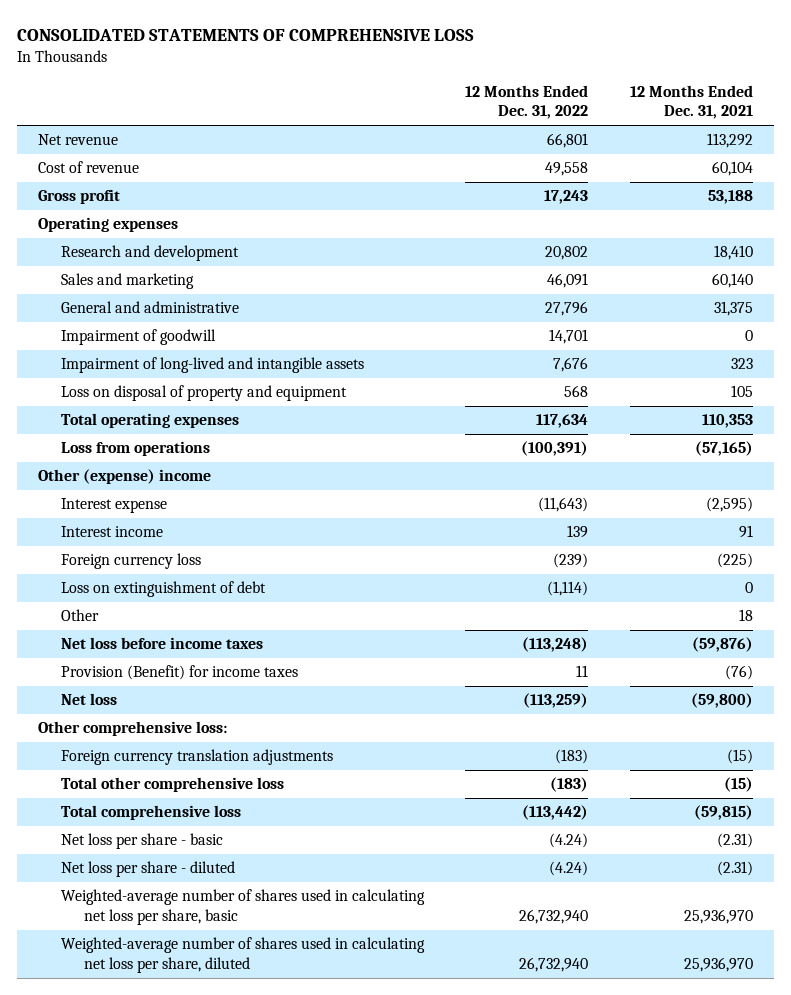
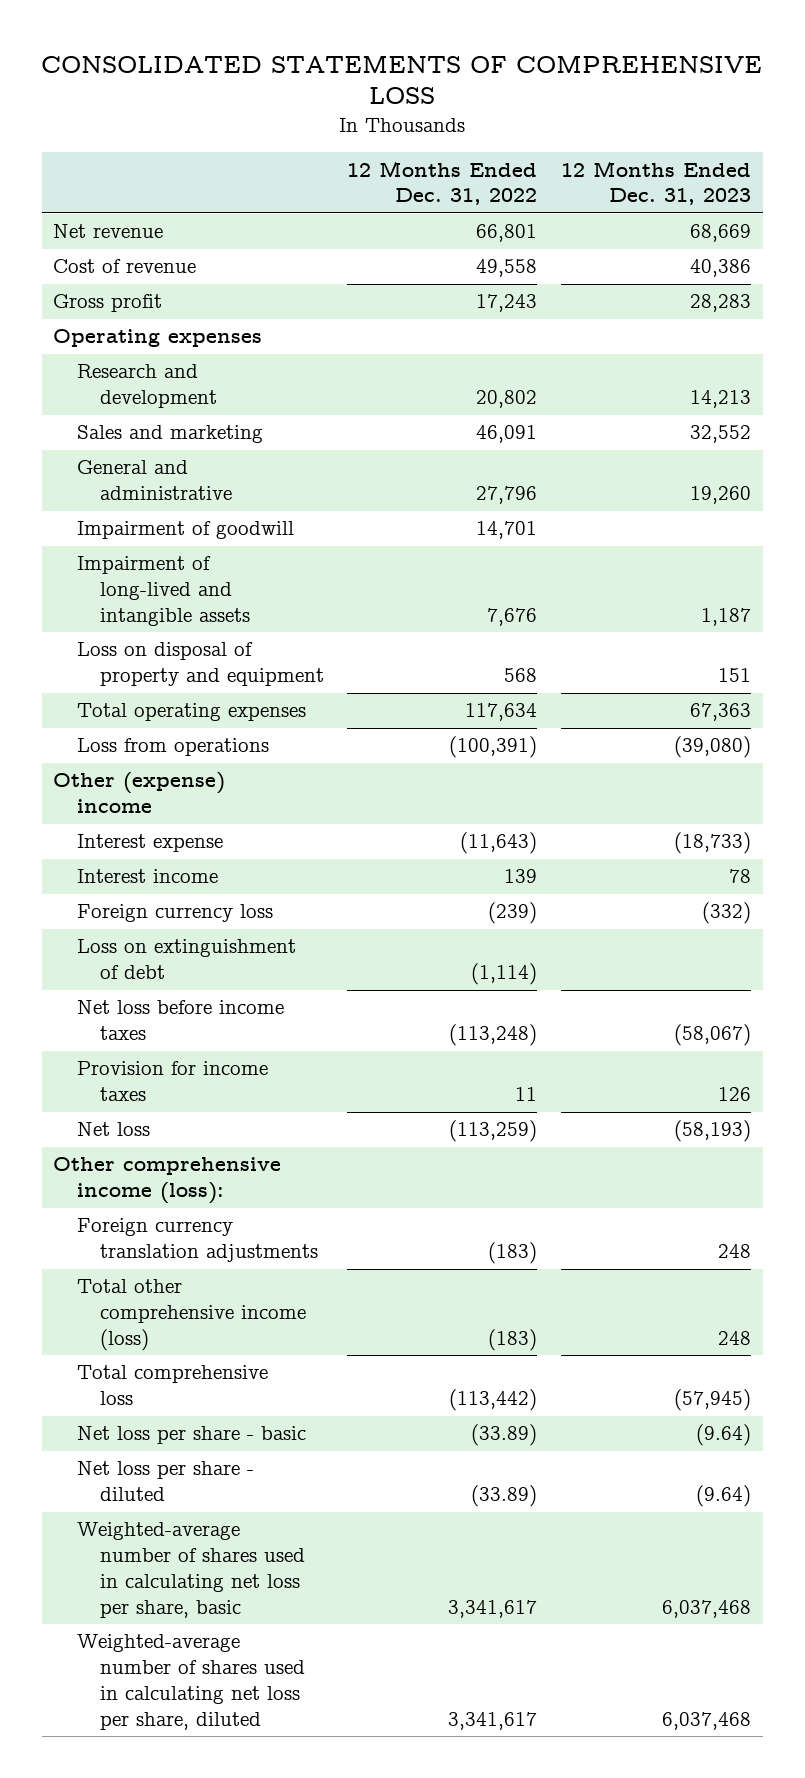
[629,84,753,120] 12 Months Ended Dec. 31, 2021 -> none
none -> [561,160,752,206] 12 Months Ended Dec. 31, 2023
[60,609,99,622] Other -> none
[60,665,298,681] Provision (Benefit) for income taxes -> [76,1061,268,1102] Provision for income taxes
[37,721,227,737] Other comprehensive loss: -> [53,1157,282,1205] Other comprehensive income (loss):
[60,777,284,793] Total other comprehensive loss -> [76,1279,306,1351] Total other comprehensive income (loss)
[549,833,589,849] (4.24) -> [471,1424,538,1447] (33.89)
[549,861,589,877] (4.24) -> [471,1485,538,1508] (33.89)
[519,908,589,924] 26,732,940 -> [448,1599,538,1618] 3,341,617
[519,956,589,972] 26,732,940 -> [448,1711,538,1730] 3,341,617

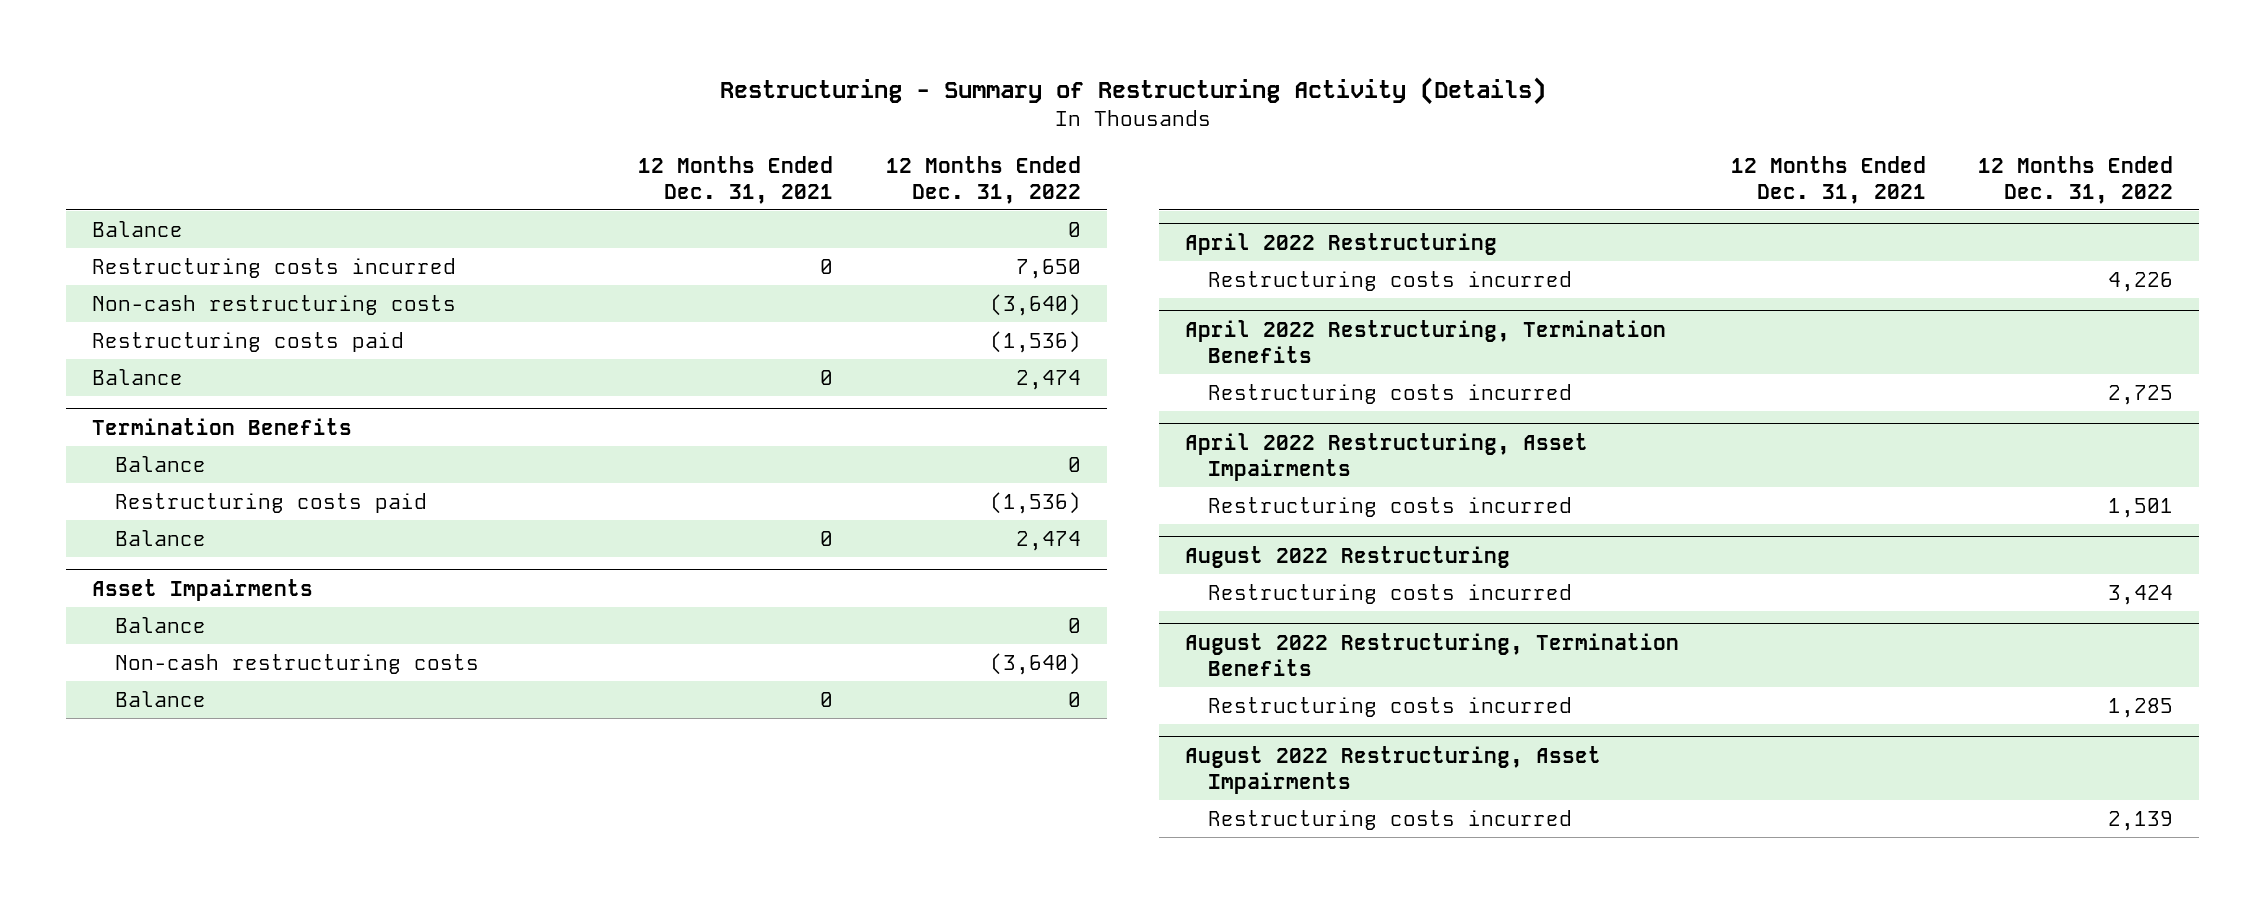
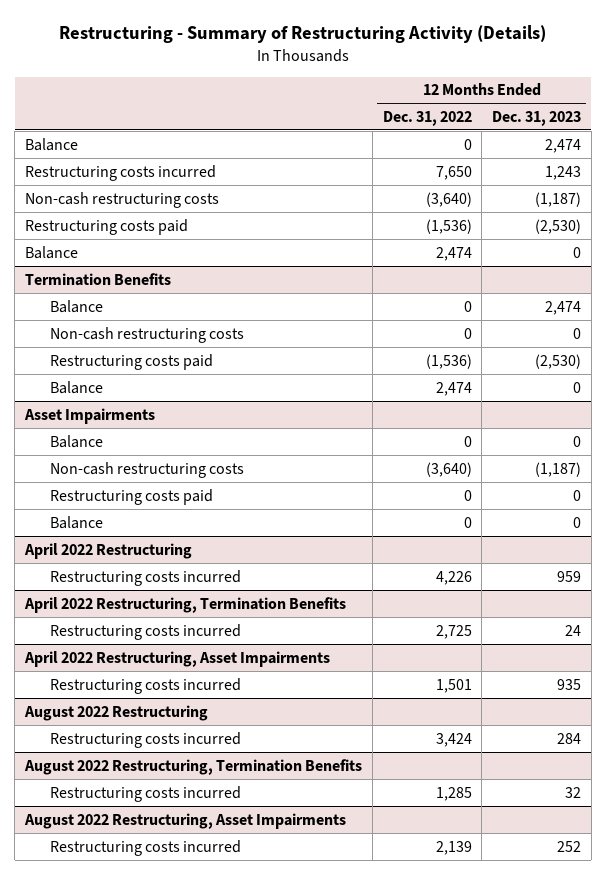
[638,155,834,204] 12 Months Ended Dec. 31, 2021 -> none
none -> [492,110,582,126] Dec. 31, 2023
none -> [49,326,244,343] Non-cash restructuring costs
none -> [49,488,213,505] Restructuring costs paid

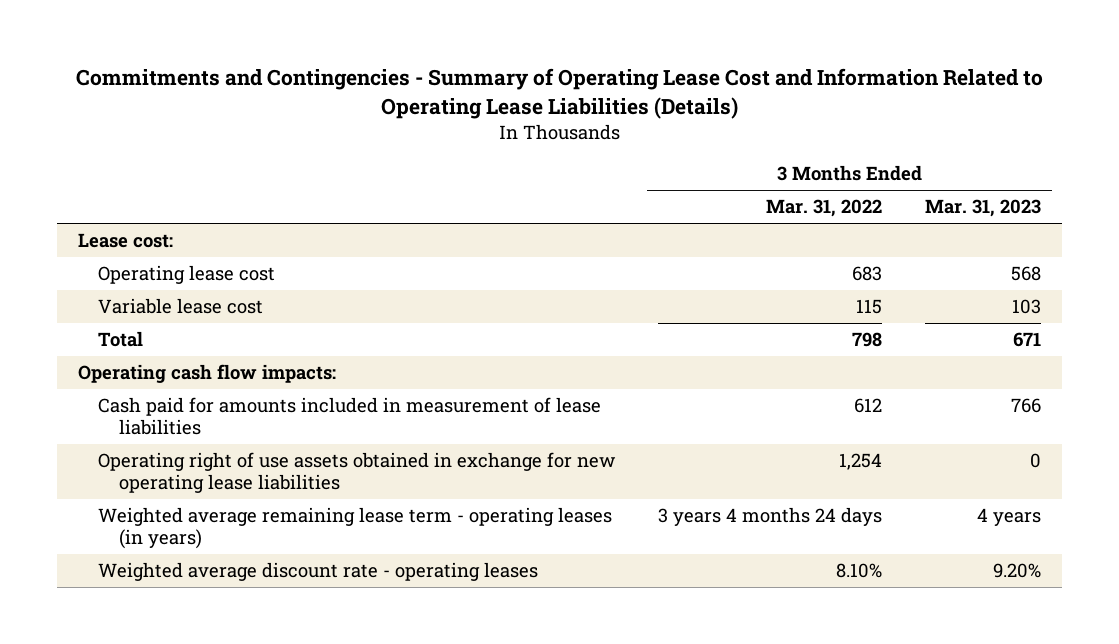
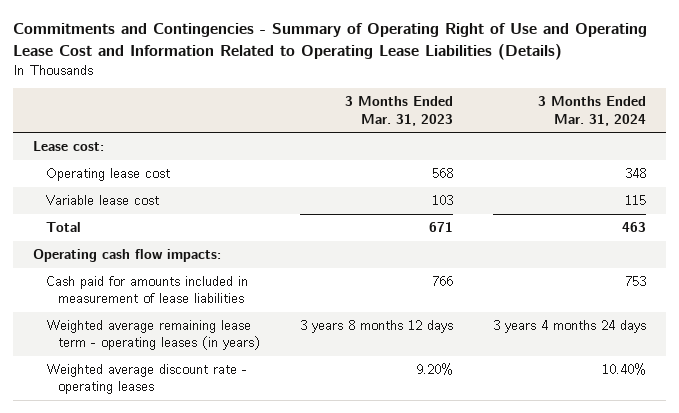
[75,68,1043,119] Commitments and Contingencies - Summary of Operating Lease Cost and Information Related to Operating Lease Liabilities (Details) -> [12,23,647,60] Commitments and Contingencies - Summary of Operating Right of Use and Operating Lease Cost and Information Related to Operating Lease Liabilities (Details)
[766,199,883,218] Mar. 31, 2022 -> none
none -> [538,96,647,126] 3 Months Ended Mar. 31, 2024
[98,452,617,493] Operating right of use assets obtained in exchange for new operating lease liabilities -> none
[976,508,1041,527] 4 years -> [300,320,454,334] 3 years 8 months 12 days

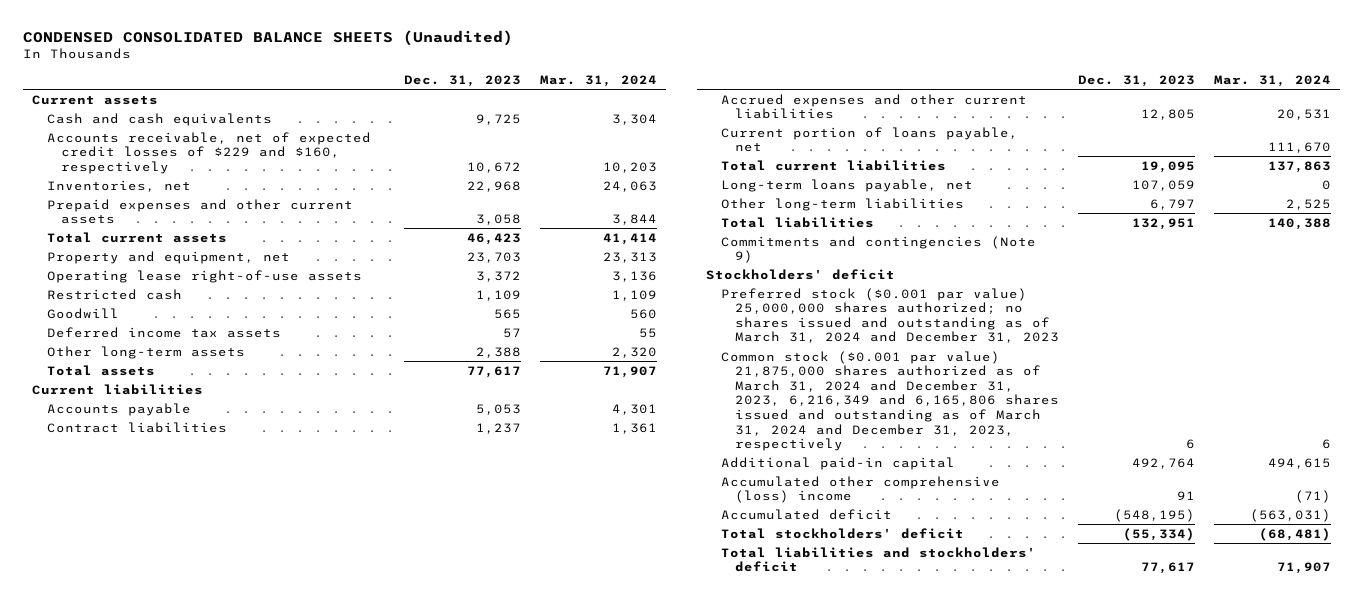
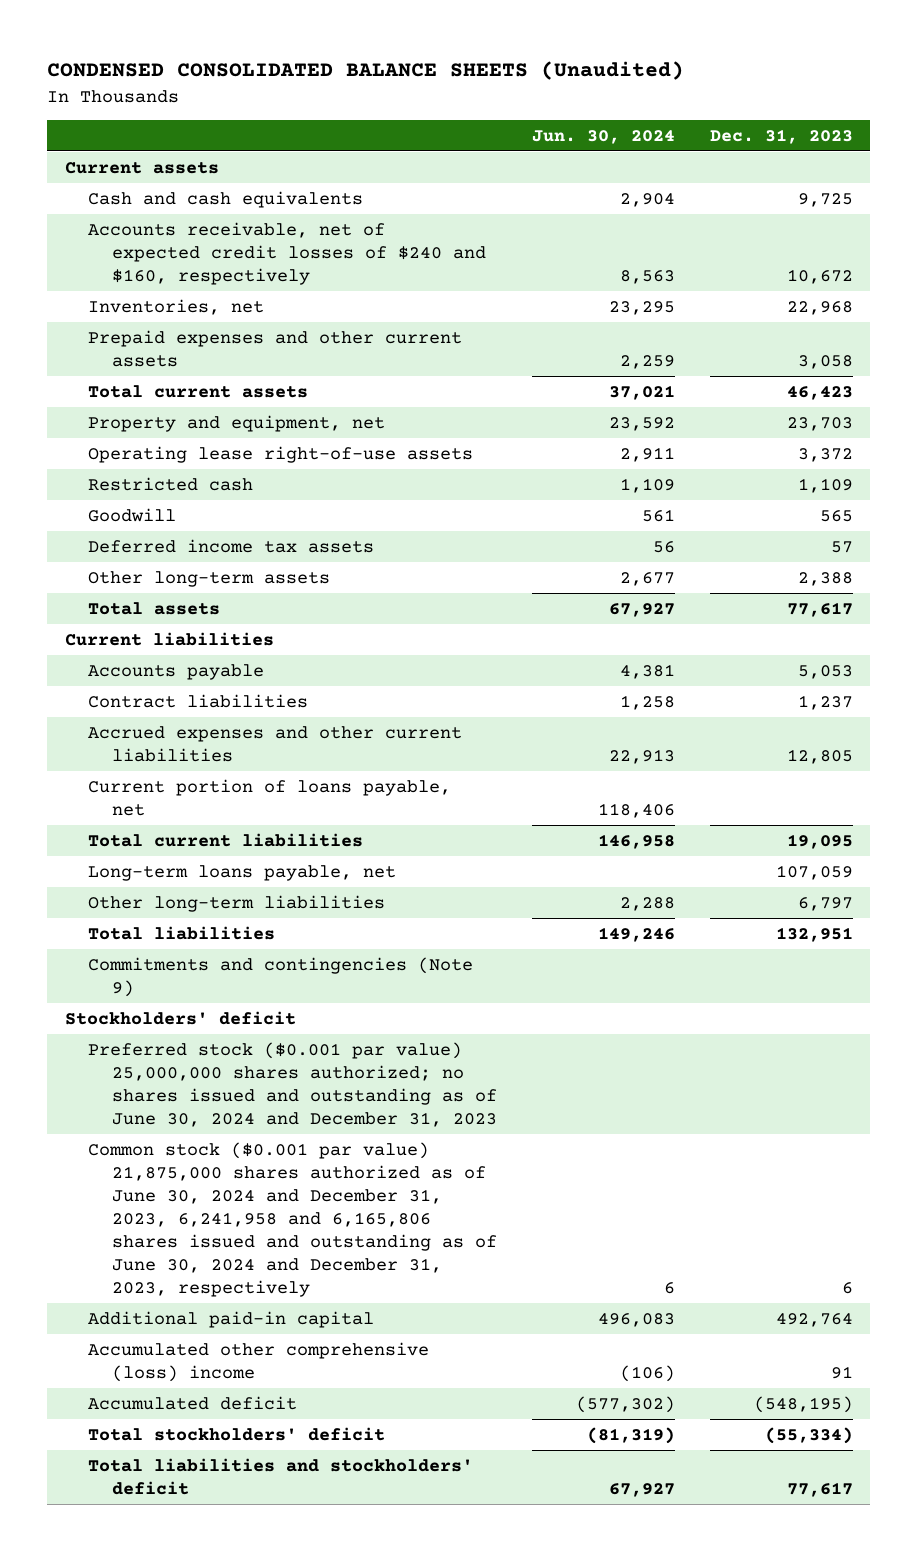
[539,75,657,88] Mar. 31, 2024 -> none
none -> [531,129,675,144] Jun. 30, 2024
[46,131,371,174] Accounts receivable, net of expected credit losses of $229 and $160, respectively -> [88,221,487,285] Accounts receivable, net of expected credit losses of $240 and $160, respectively
[720,287,1060,344] Preferred stock ($0.001 par value) 25,000,000 shares authorized; no shares issued and outstanding as of March 31, 2024 and December 31, 2023 -> [88,1041,498,1127] Preferred stock ($0.001 par value) 25,000,000 shares authorized; no shares issued and outstanding as of June 30, 2024 and December 31, 2023
[720,350,1060,452] Common stock ($0.001 par value) 21,875,000 shares authorized as of March 31, 2024 and December 31, 2023, 6,216,349 and 6,165,806 shares issued and outstanding as of March 31, 2024 and December 31, 2023, respectively -> [88,1141,498,1297] Common stock ($0.001 par value) 21,875,000 shares authorized as of June 30, 2024 and December 31, 2023, 6,241,958 and 6,165,806 shares issued and outstanding as of June 30, 2024 and December 31, 2023, respectively

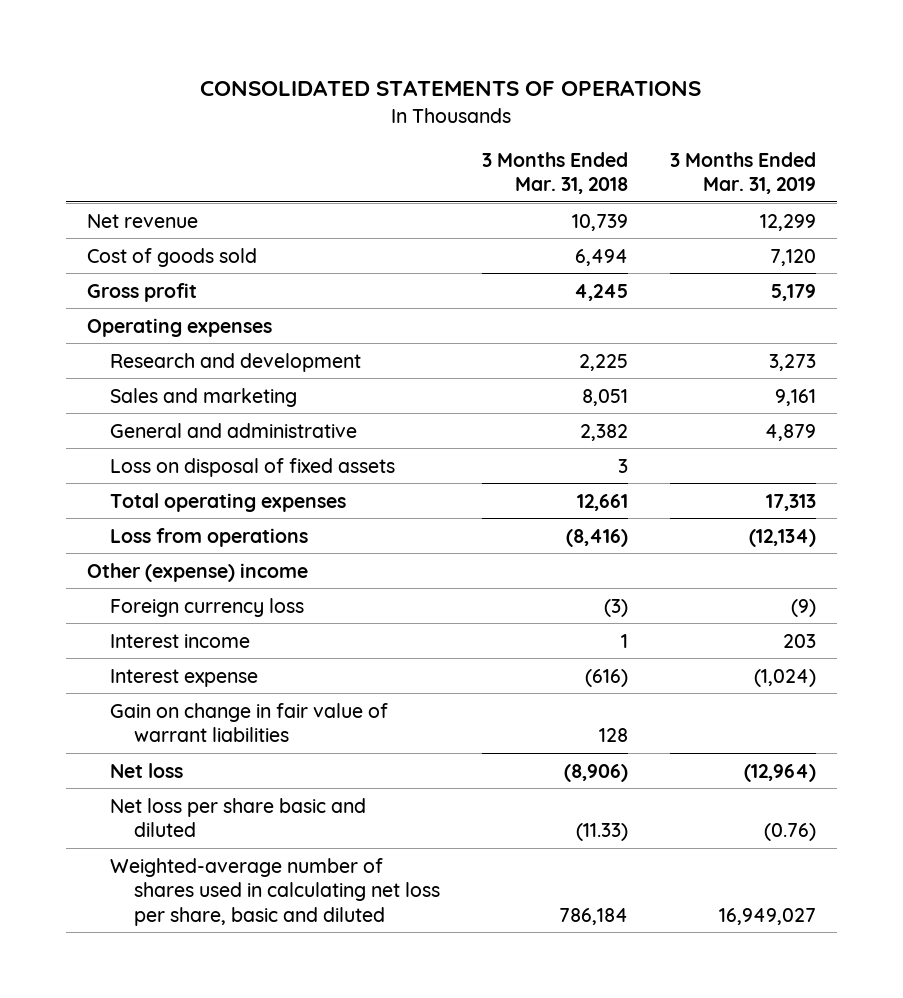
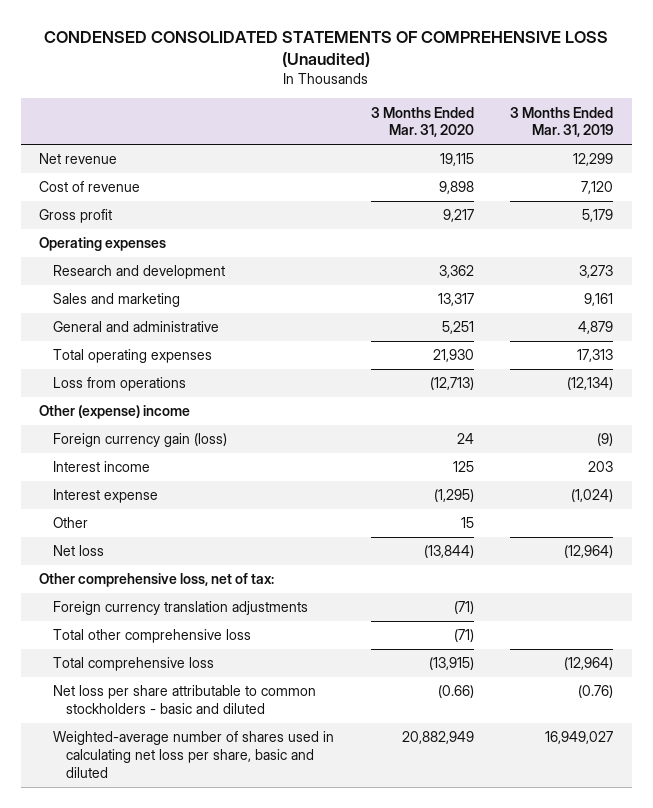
[200,80,702,97] CONSOLIDATED STATEMENTS OF OPERATIONS -> [44,31,609,68] CONDENSED CONSOLIDATED STATEMENTS OF COMPREHENSIVE LOSS (Unaudited)
[481,151,628,195] 3 Months Ended Mar. 31, 2018 -> none
none -> [370,106,474,138] 3 Months Ended Mar. 31, 2020
[86,247,257,267] Cost of goods sold -> [39,181,141,193] Cost of revenue
[110,457,396,477] Loss on disposal of fixed assets -> none
[110,597,305,617] Foreign currency loss -> [52,433,227,448] Foreign currency gain (loss)
[110,702,389,743] Gain on change in fair value of warrant liabilities -> none
none -> [52,517,88,529] Other
none -> [39,573,275,588] Other comprehensive loss, net of tax:
none -> [52,601,308,616] Foreign currency translation adjustments
none -> [52,629,251,644] Total other comprehensive loss
none -> [52,657,214,672] Total comprehensive loss
[110,797,367,838] Net loss per share basic and diluted -> [52,685,316,714] Net loss per share attributable to common stockholders - basic and diluted

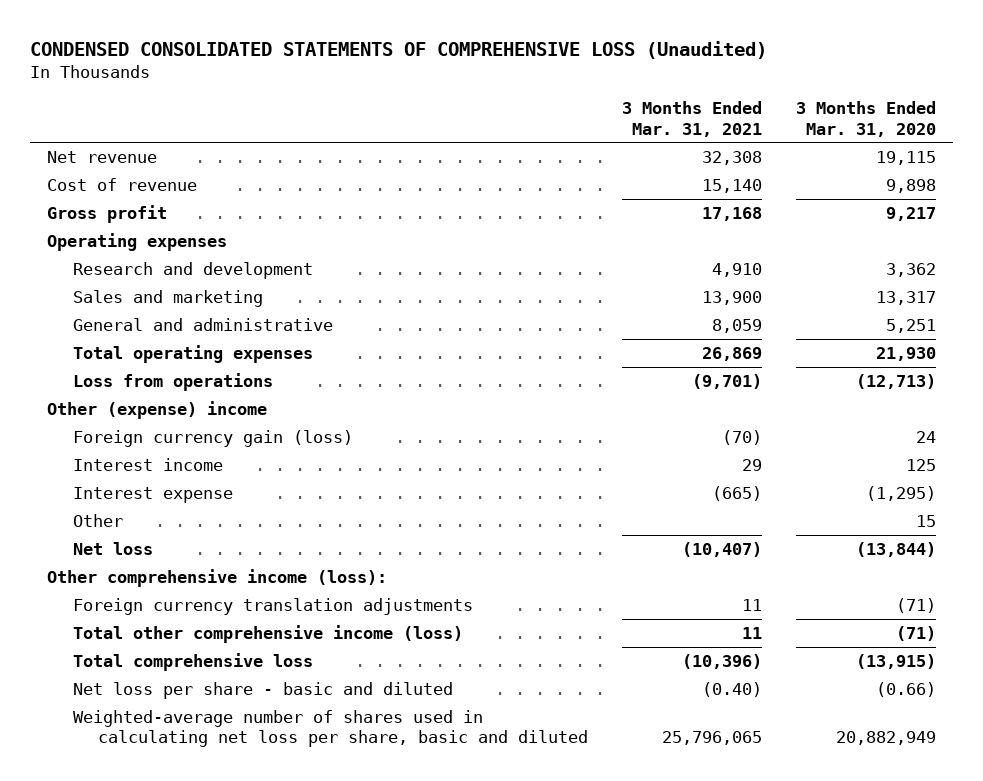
[510,106,614,138] 3 Months Ended Mar. 31, 2019 -> none
none -> [622,101,763,137] 3 Months Ended Mar. 31, 2021
[39,573,275,588] Other comprehensive loss, net of tax: -> [46,568,387,587] Other comprehensive income (loss):
[52,629,251,644] Total other comprehensive loss -> [72,624,463,643] Total other comprehensive income (loss)
[52,685,316,714] Net loss per share attributable to common stockholders - basic and diluted -> [72,681,453,699] Net loss per share - basic and diluted

